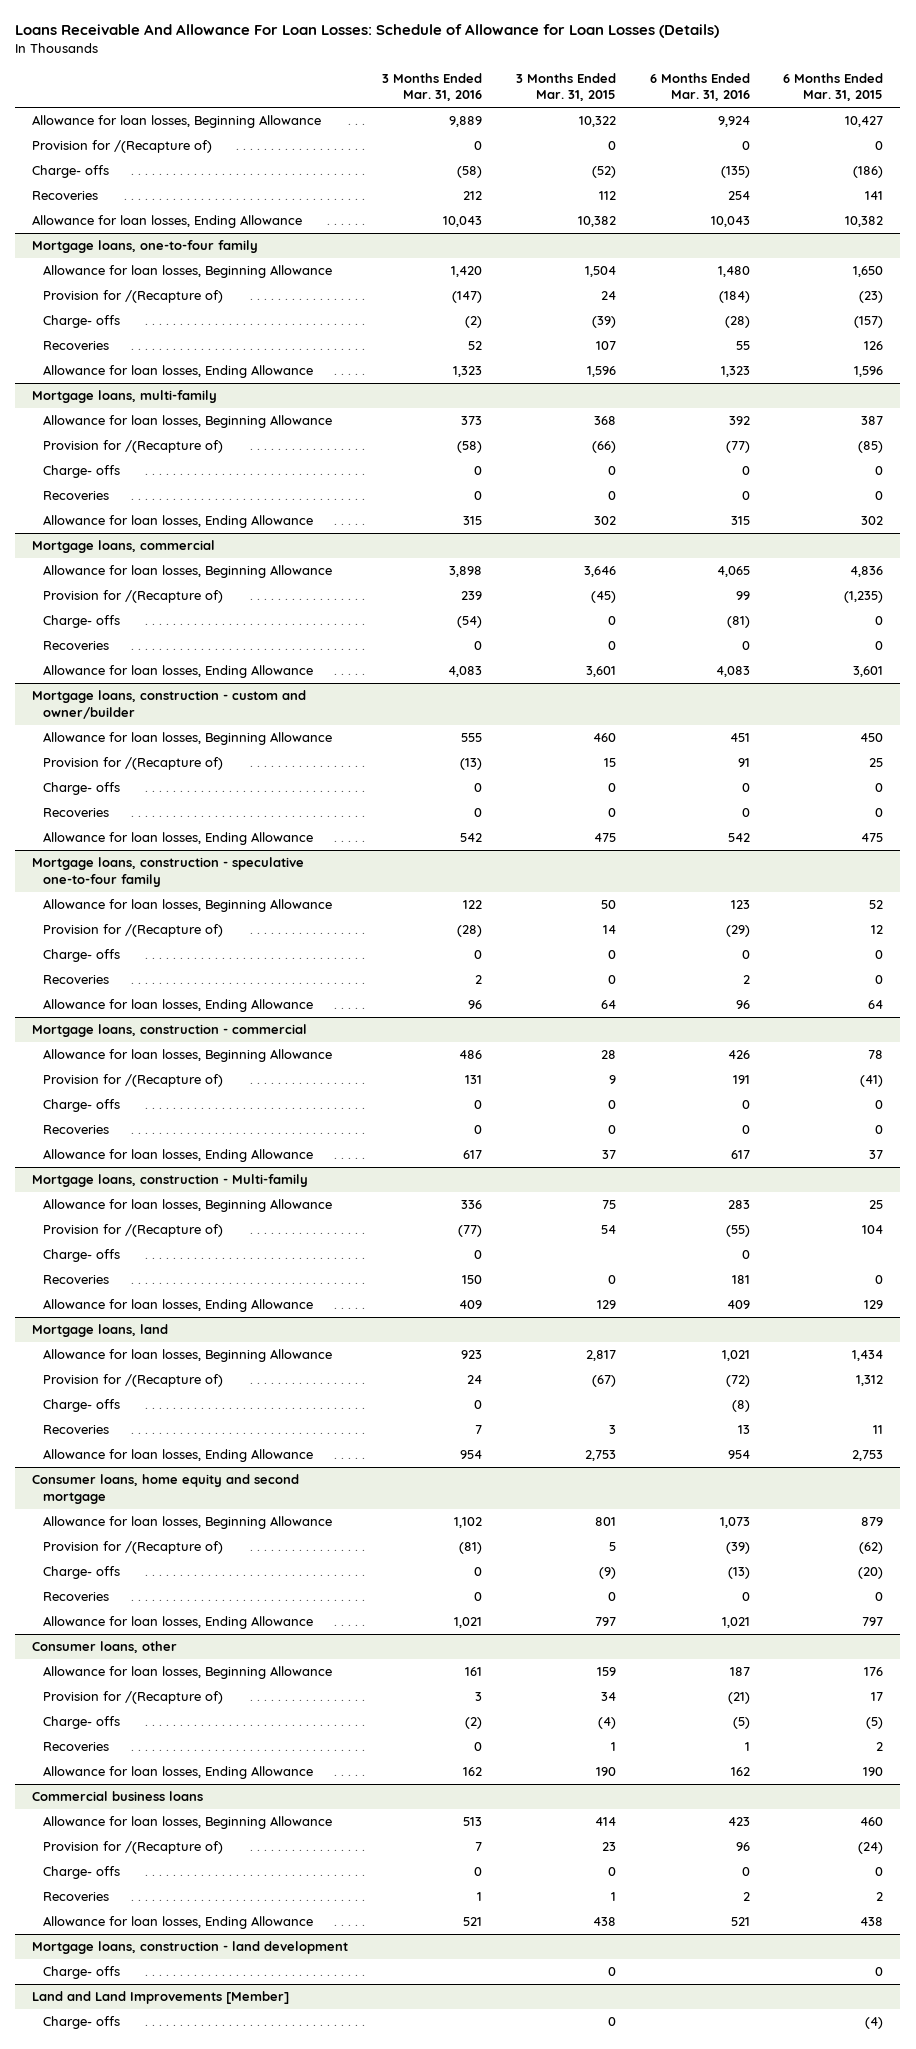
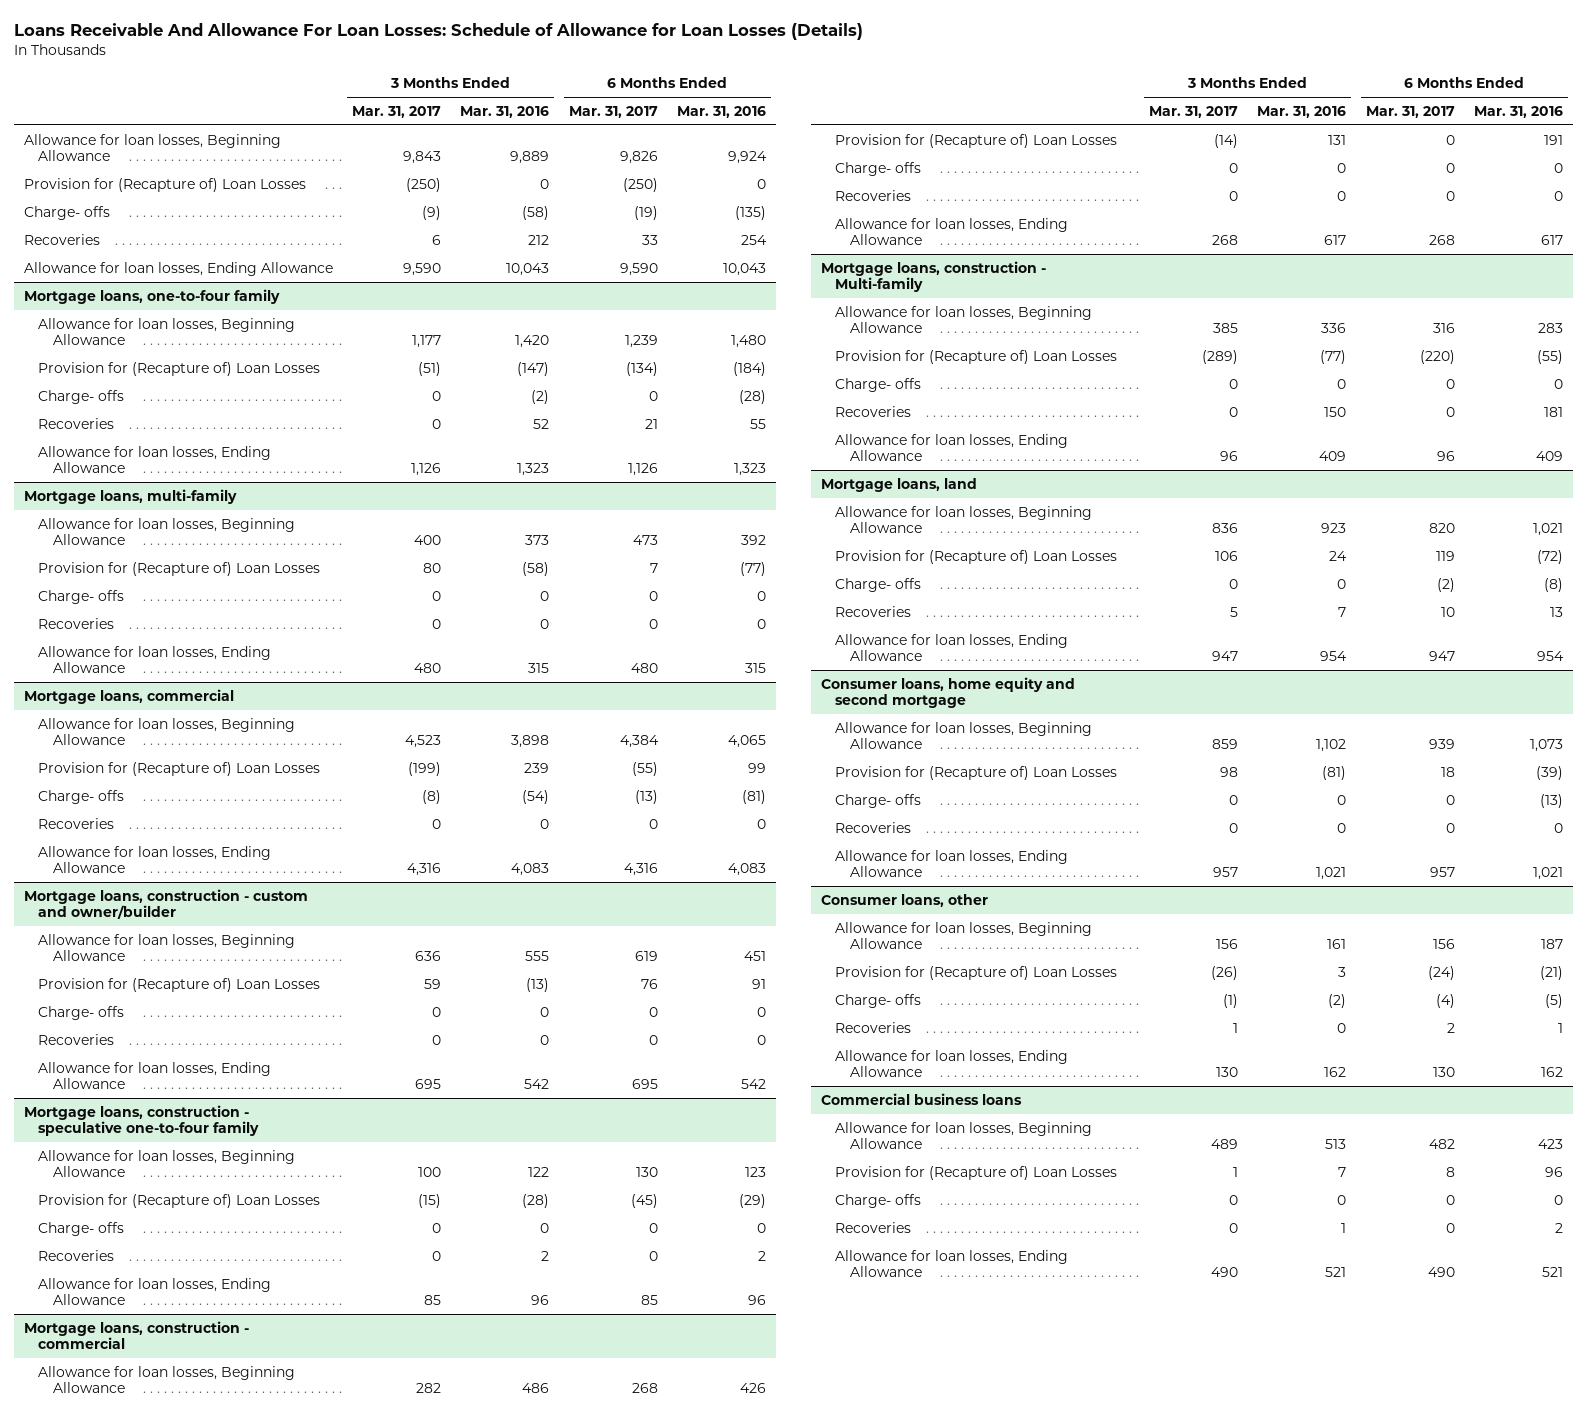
[515,72,616,102] 3 Months Ended Mar. 31, 2015 -> none
[783,72,884,102] 6 Months Ended Mar. 31, 2015 -> none
none -> [352,105,442,118] Mar. 31, 2017
none -> [568,105,658,118] Mar. 31, 2017
[32,140,213,154] Provision for /(Recapture of) -> [23,177,306,192] Provision for (Recapture of) Loan Losses
[43,290,224,304] Provision for /(Recapture of) -> [38,361,321,376] Provision for (Recapture of) Loan Losses
[43,440,224,454] Provision for /(Recapture of) -> [38,561,321,576] Provision for (Recapture of) Loan Losses
[43,590,224,604] Provision for /(Recapture of) -> [38,761,321,776] Provision for (Recapture of) Loan Losses
[43,757,224,771] Provision for /(Recapture of) -> [38,977,321,992] Provision for (Recapture of) Loan Losses
[43,924,224,938] Provision for /(Recapture of) -> [38,1193,321,1208] Provision for (Recapture of) Loan Losses
[43,1074,224,1088] Provision for /(Recapture of) -> [835,133,1118,148] Provision for (Recapture of) Loan Losses
[43,1224,224,1238] Provision for /(Recapture of) -> [835,349,1118,364] Provision for (Recapture of) Loan Losses
[43,1374,224,1388] Provision for /(Recapture of) -> [835,549,1118,564] Provision for (Recapture of) Loan Losses
[43,1541,224,1555] Provision for /(Recapture of) -> [835,765,1118,780] Provision for (Recapture of) Loan Losses
[43,1691,224,1705] Provision for /(Recapture of) -> [835,965,1118,980] Provision for (Recapture of) Loan Losses
[43,1841,224,1855] Provision for /(Recapture of) -> [835,1165,1118,1180] Provision for (Recapture of) Loan Losses
[32,1941,349,1955] Mortgage loans, construction - land development -> none
[43,1966,121,1980] Charge- offs -> none
[32,1991,290,2005] Land and Land Improvements [Member] -> none
[43,2016,121,2030] Charge- offs -> none

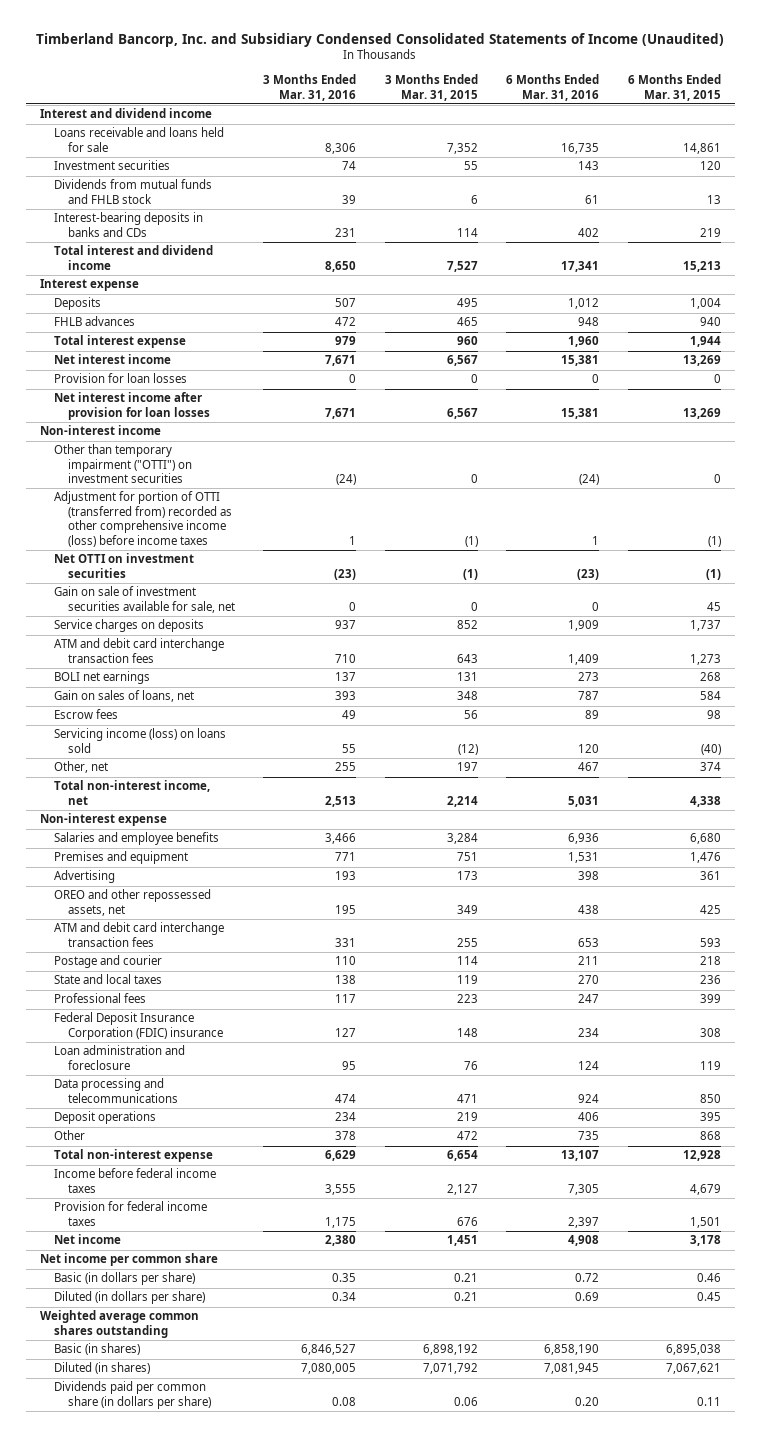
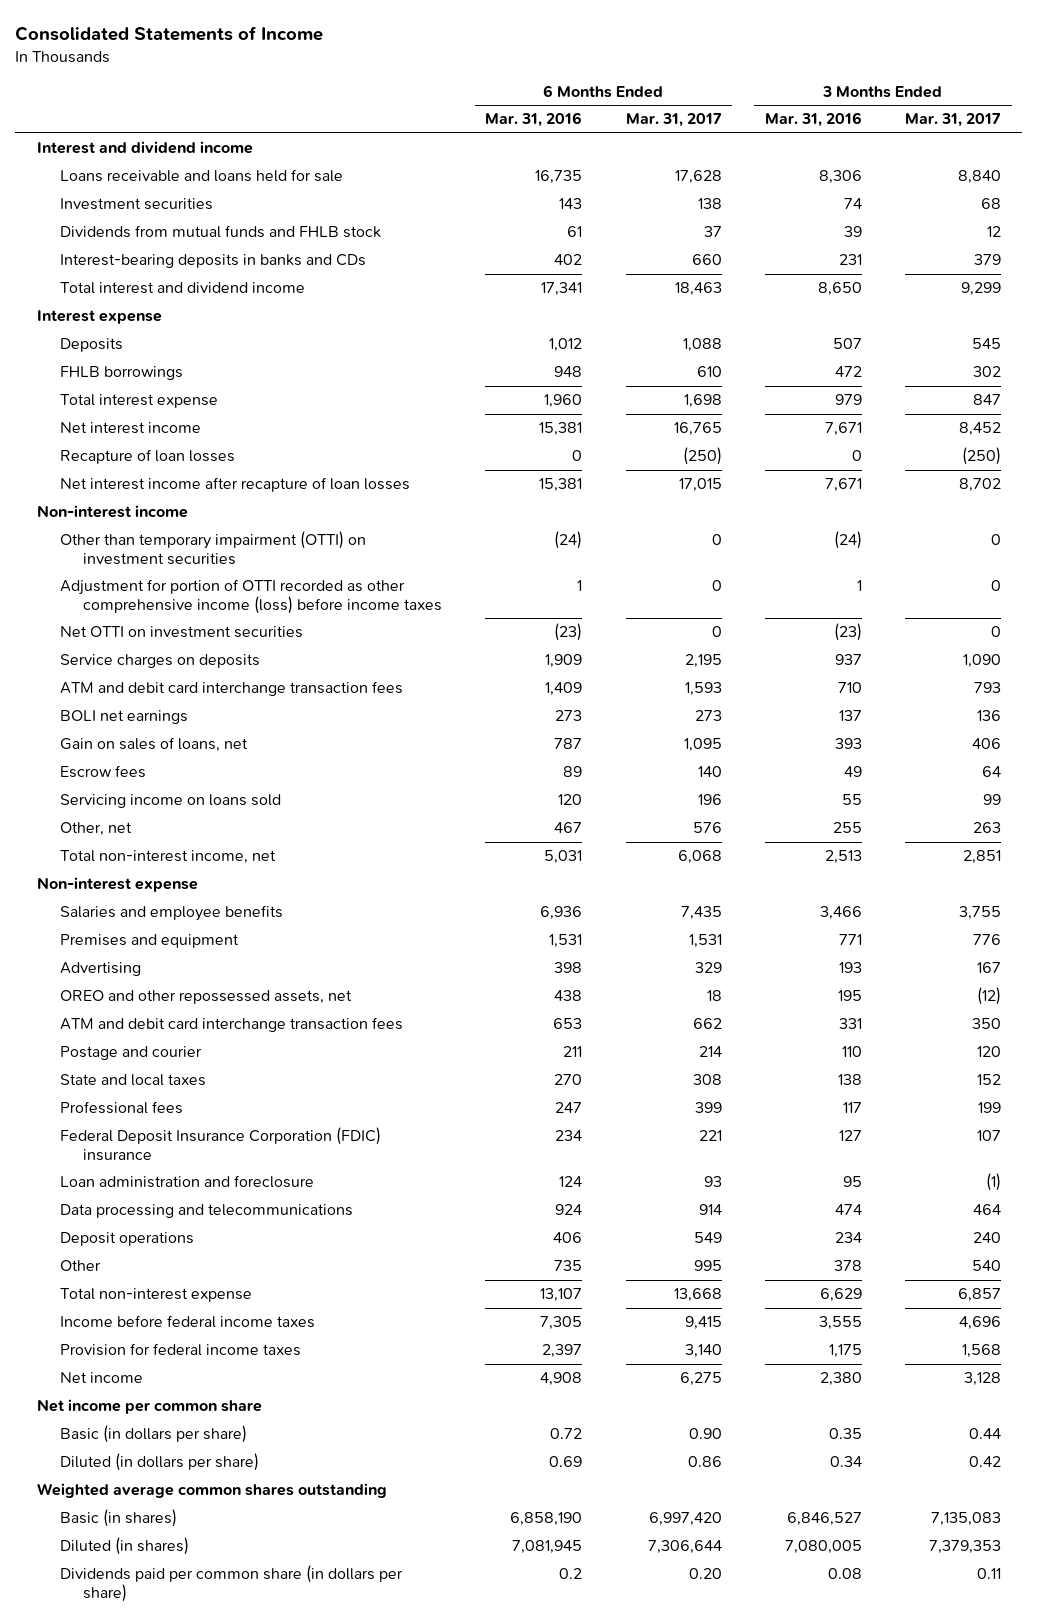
[36,32,725,47] Timberland Bancorp, Inc. and Subsidiary Condensed Consolidated Statements of Income (Unaudited) -> [15,26,324,42] Consolidated Statements of Income
[384,74,478,101] 3 Months Ended Mar. 31, 2015 -> none
[627,74,721,101] 6 Months Ended Mar. 31, 2015 -> none
none -> [625,113,722,128] Mar. 31, 2017
none -> [904,113,1001,128] Mar. 31, 2017
[53,316,135,327] FHLB advances -> [60,366,184,381] FHLB borrowings
[53,373,187,384] Provision for loan losses -> [60,449,236,465] Recapture of loan losses
[53,392,210,420] Net interest income after provision for loan losses -> [60,477,411,493] Net interest income after recapture of loan losses
[53,444,192,484] Other than temporary impairment ("OTTI") on investment securities -> [60,531,367,565] Other than temporary impairment (OTTI) on investment securities
[53,491,232,547] Adjustment for portion of OTTI (transferred from) recorded as other comprehensive income (loss) before income taxes -> [60,579,443,614] Adjustment for portion of OTTI recorded as other comprehensive income (loss) before income taxes
[53,586,235,613] Gain on sale of investment securities available for sale, net -> none
[53,728,226,753] Servicing income (loss) on loans sold -> [60,794,282,809] Servicing income on loans sold
[575,1396,600,1406] 0.20 -> [559,1568,583,1580] 0.2

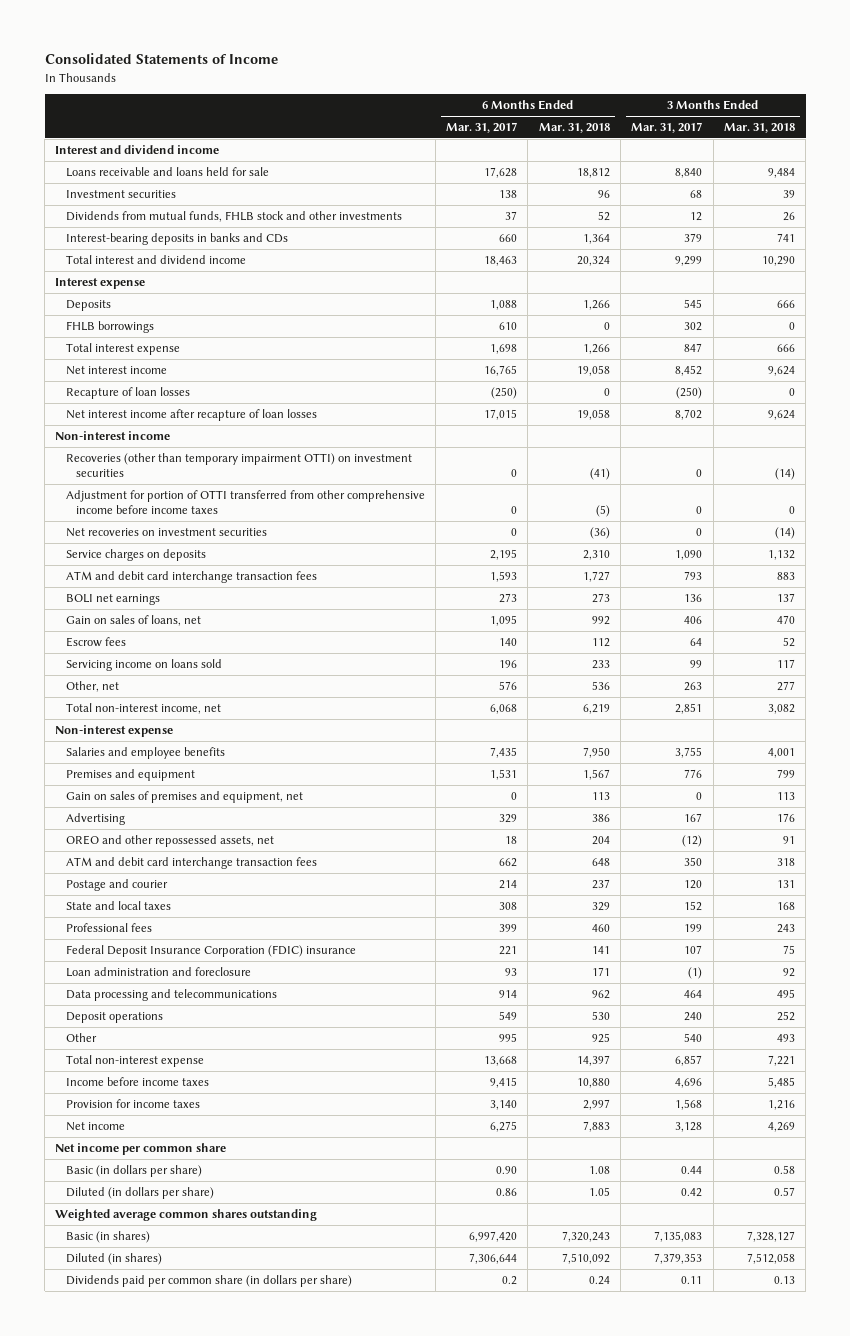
[485,112,583,128] Mar. 31, 2016 -> none
[764,112,862,128] Mar. 31, 2016 -> none
none -> [538,123,610,134] Mar. 31, 2018
none -> [723,123,795,134] Mar. 31, 2018
[60,225,382,239] Dividends from mutual funds and FHLB stock -> [65,211,402,223] Dividends from mutual funds, FHLB stock and other investments
[60,531,367,565] Other than temporary impairment (OTTI) on investment securities -> [65,453,412,477] Recoveries (other than temporary impairment OTTI) on investment securities
[60,579,443,614] Adjustment for portion of OTTI recorded as other comprehensive income (loss) before income taxes -> [65,490,425,514] Adjustment for portion of OTTI transferred from other comprehensive income before income taxes
[60,626,304,639] Net OTTI on investment securities -> [65,528,267,538] Net recoveries on investment securities
none -> [65,791,303,804] Gain on sales of premises and equipment, net
[60,1315,316,1329] Income before federal income taxes -> [65,1077,209,1087] Income before income taxes
[60,1343,302,1357] Provision for federal income taxes -> [65,1099,200,1109] Provision for income taxes
[688,1568,722,1580] 0.20 -> [502,1276,518,1286] 0.2

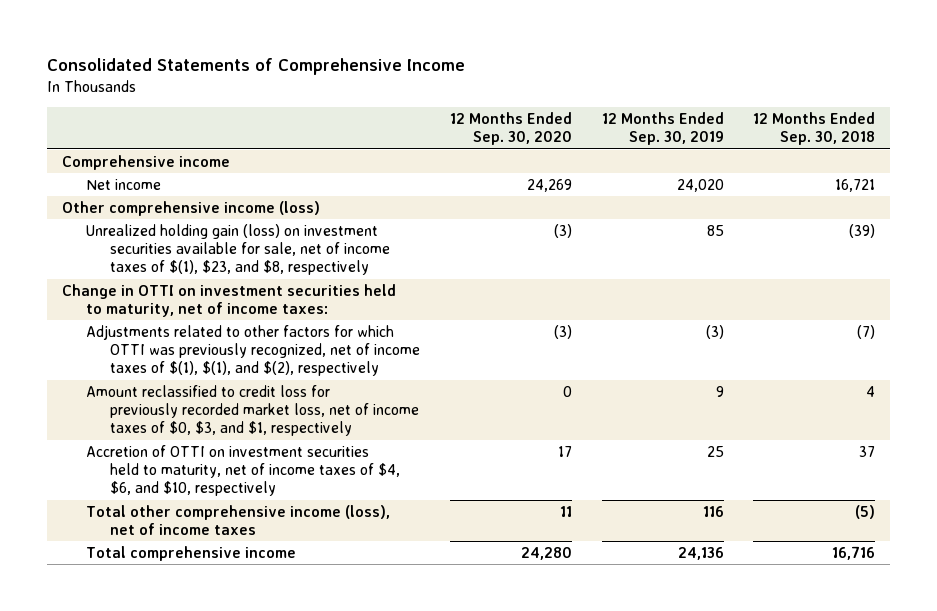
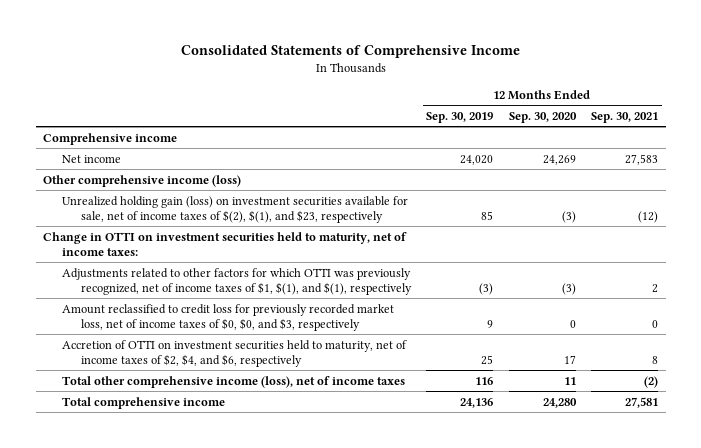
[753,112,876,146] 12 Months Ended Sep. 30, 2018 -> none
none -> [591,111,659,123] Sep. 30, 2021
[86,223,391,276] Unrealized holding gain (loss) on investment securities available for sale, net of income taxes of $(1), $23, and $8, respectively -> [62,195,409,223] Unrealized holding gain (loss) on investment securities available for sale, net of income taxes of $(2), $(1), and $23, respectively
[86,324,421,377] Adjustments related to other factors for which OTTI was previously recognized, net of income taxes of $(1), $(1), and $(2), respectively -> [62,267,413,295] Adjustments related to other factors for which OTTI was previously recognized, net of income taxes of $1, $(1), and $(1), respectively
[86,384,420,437] Amount reclassified to credit loss for previously recorded market loss, net of income taxes of $0, $3, and $1, respectively -> [62,303,395,331] Amount reclassified to credit loss for previously recorded market loss, net of income taxes of $0, $0, and $3, respectively
[86,444,401,497] Accretion of OTTI on investment securities held to maturity, net of income taxes of $4, $6, and $10, respectively -> [62,339,408,367] Accretion of OTTI on investment securities held to maturity, net of income taxes of $2, $4, and $6, respectively

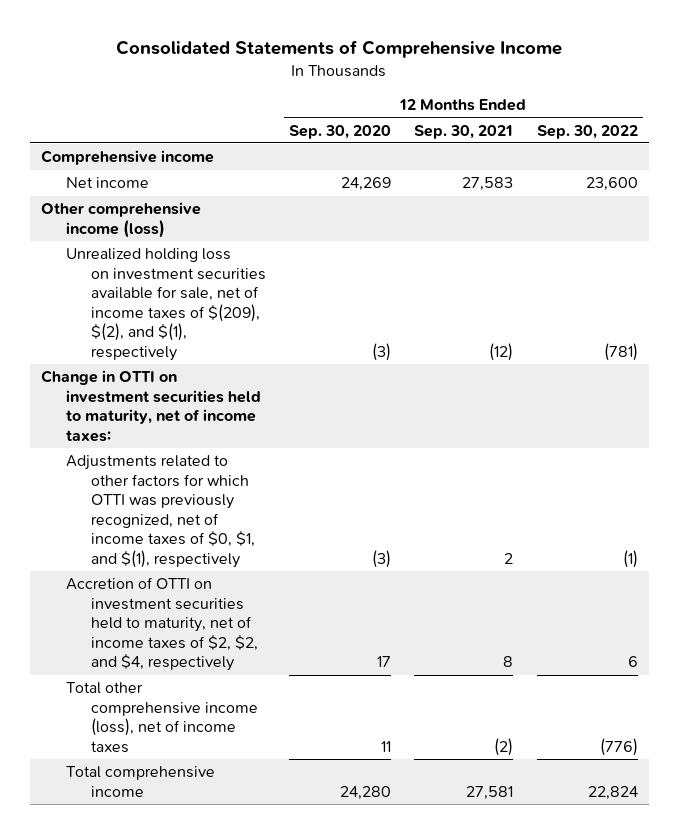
[426,111,494,123] Sep. 30, 2019 -> none
none -> [536,124,638,139] Sep. 30, 2022
[62,195,409,223] Unrealized holding gain (loss) on investment securities available for sale, net of income taxes of $(2), $(1), and $23, respectively -> [66,248,267,361] Unrealized holding loss on investment securities available for sale, net of income taxes of $(209), $(2), and $(1), respectively
[62,303,395,331] Amount reclassified to credit loss for previously recorded market loss, net of income taxes of $0, $0, and $3, respectively -> none
[62,267,413,295] Adjustments related to other factors for which OTTI was previously recognized, net of income taxes of $1, $(1), and $(1), respectively -> [66,455,256,568] Adjustments related to other factors for which OTTI was previously recognized, net of income taxes of $0, $1, and $(1), respectively
[62,339,408,367] Accretion of OTTI on investment securities held to maturity, net of income taxes of $2, $4, and $6, respectively -> [66,577,259,672] Accretion of OTTI on investment securities held to maturity, net of income taxes of $2, $2, and $4, respectively

